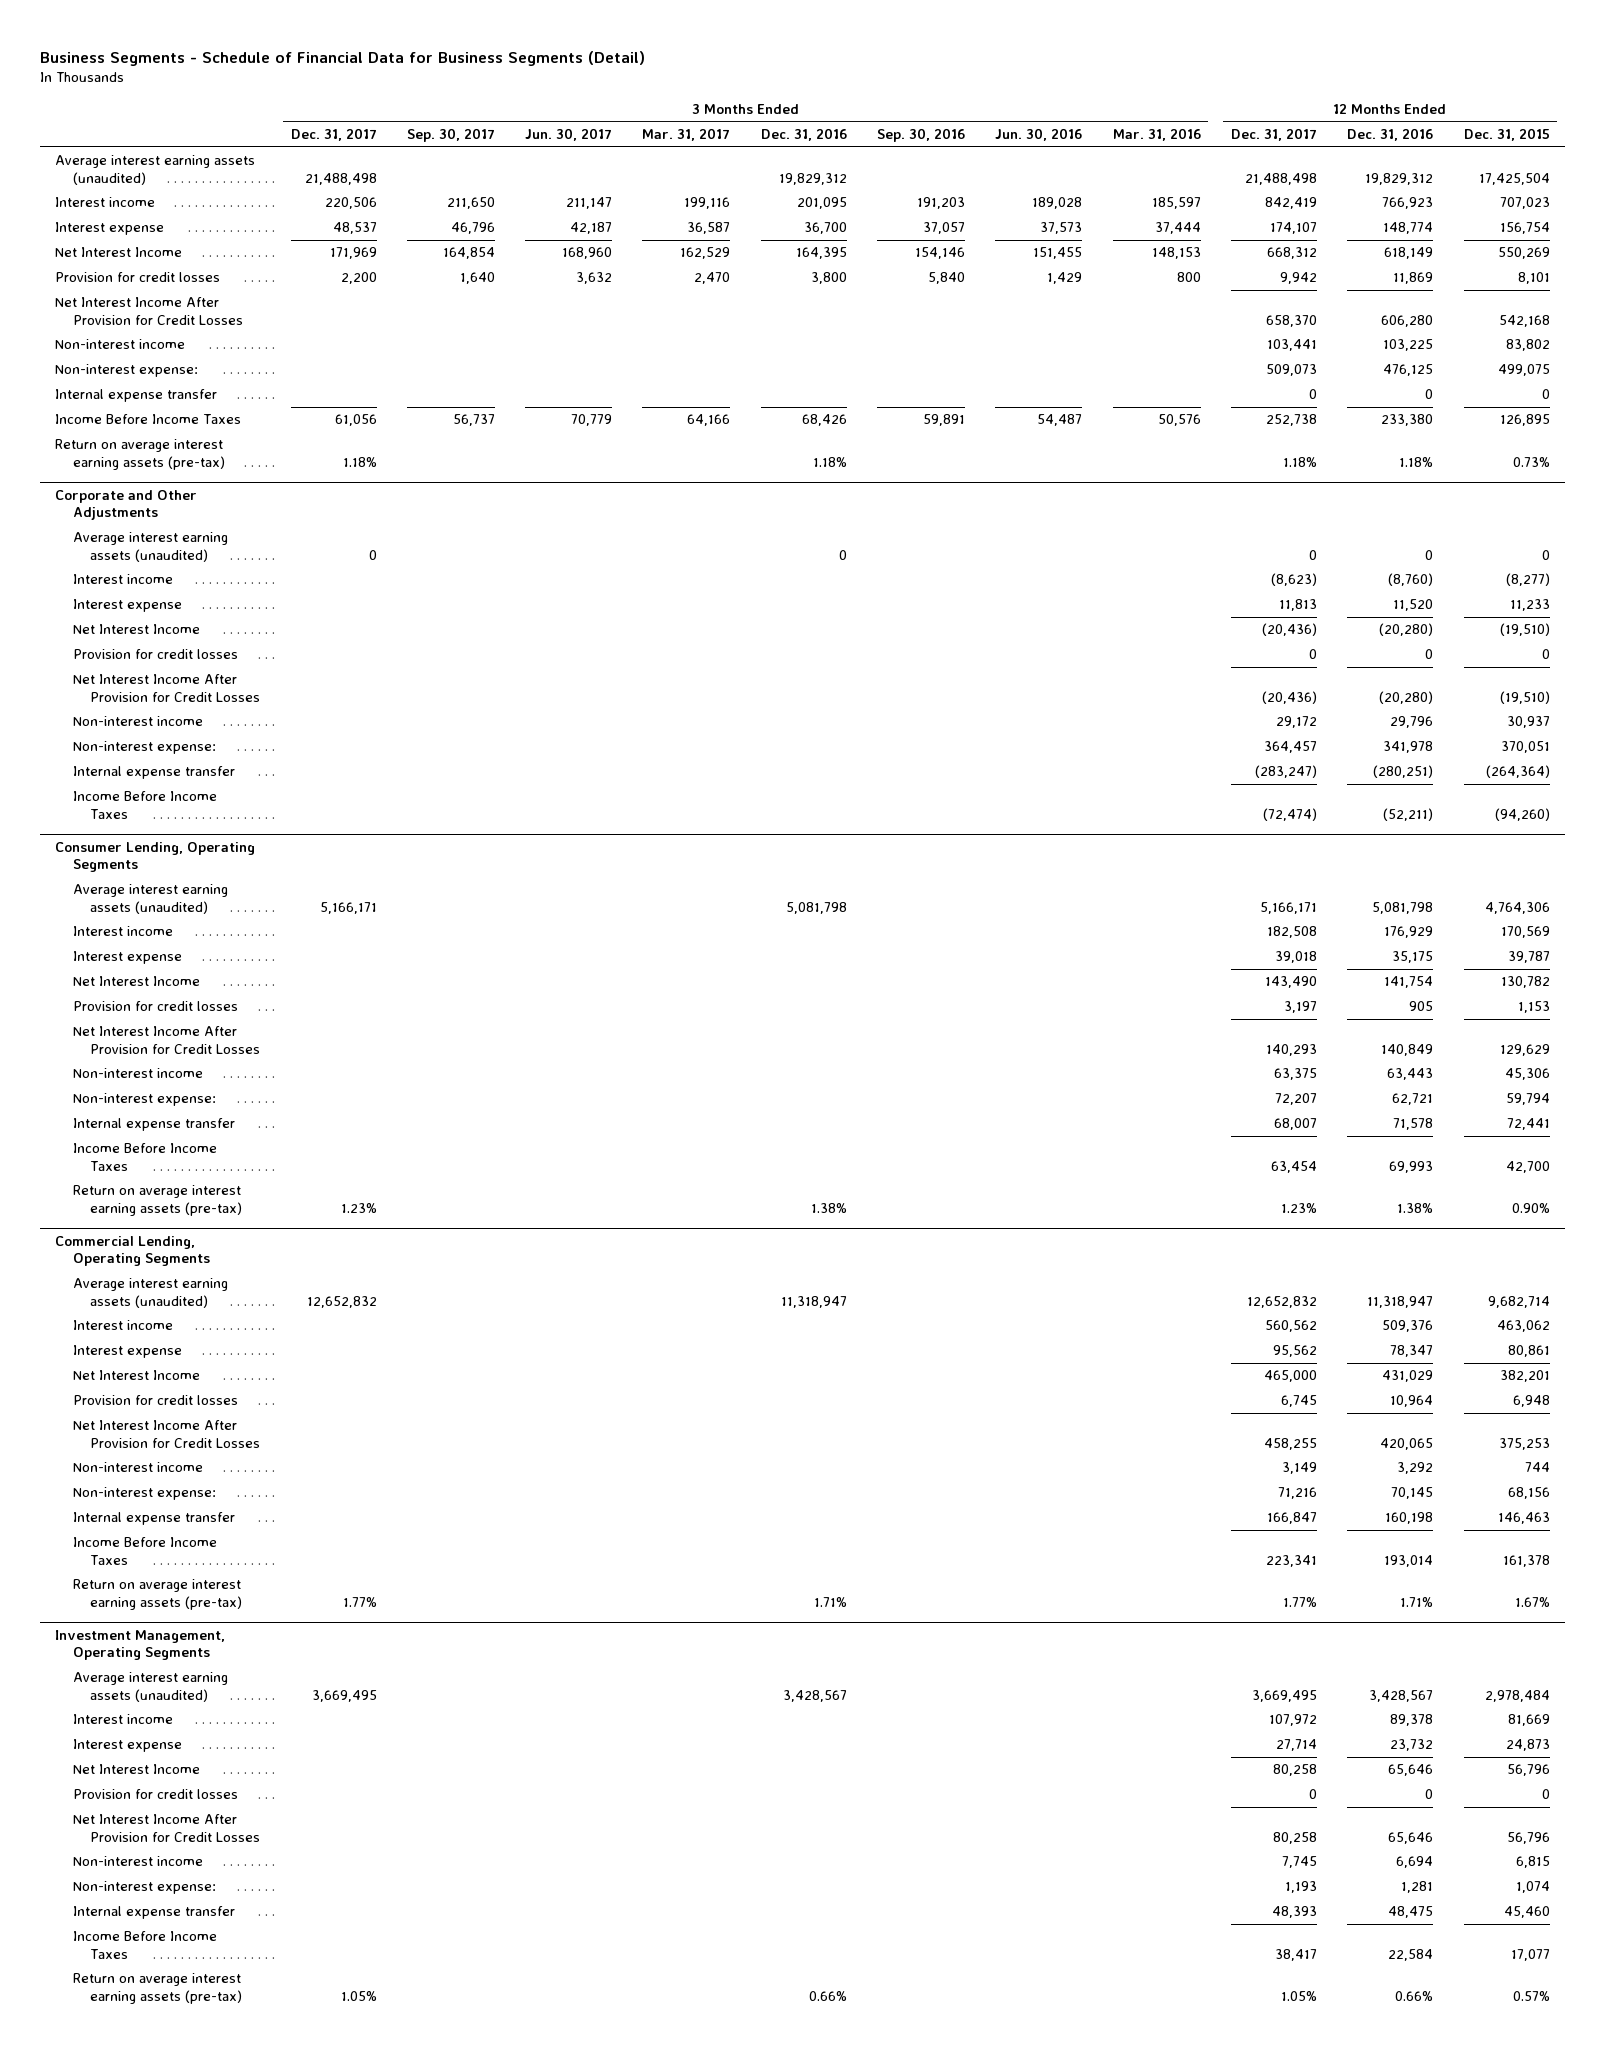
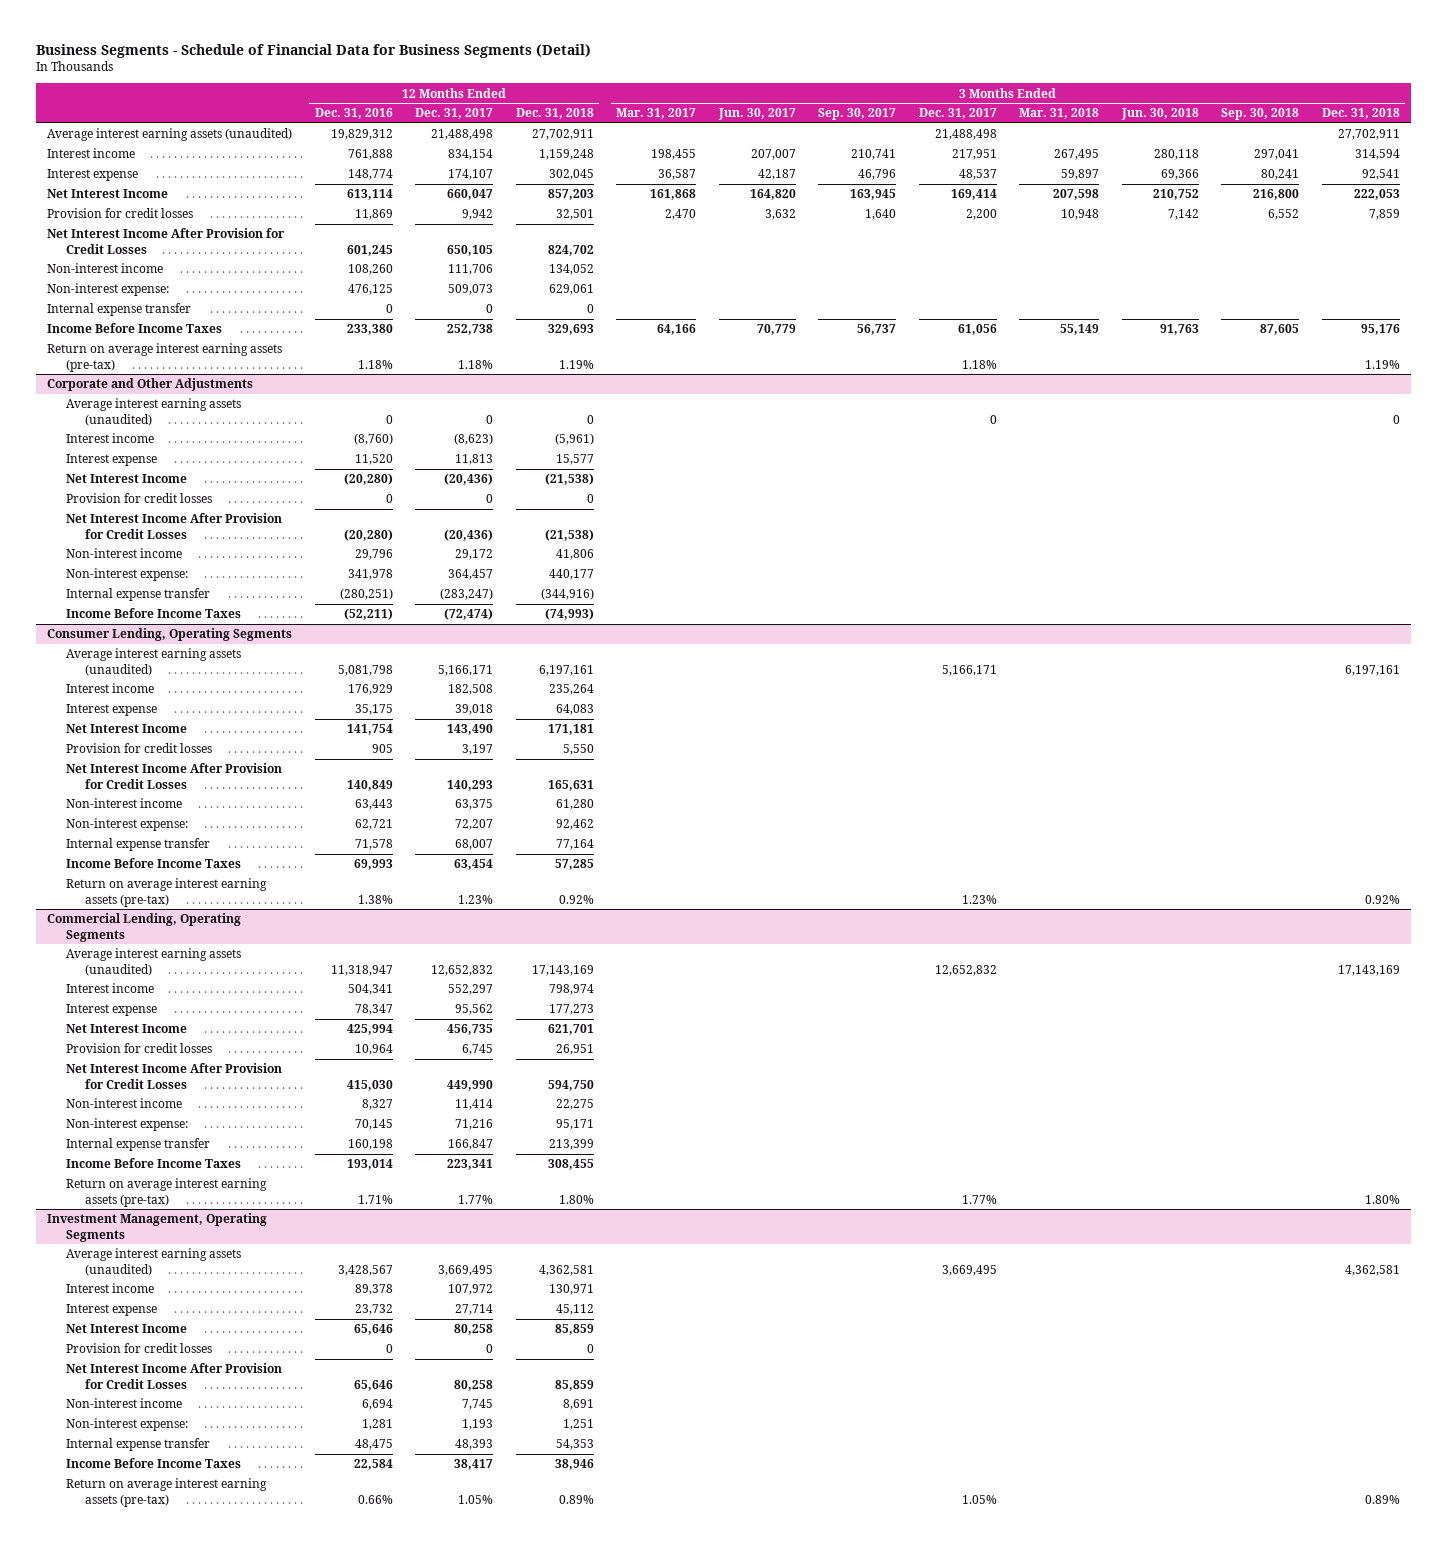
[760,128,847,142] Dec. 31, 2016 -> none
[877,128,966,143] Sep. 30, 2016 -> none
[995,128,1083,142] Jun. 30, 2016 -> none
[1112,128,1201,142] Mar. 31, 2016 -> none
[1463,128,1550,142] Dec. 31, 2015 -> none
none -> [515,108,594,120] Dec. 31, 2018
none -> [1019,108,1100,120] Mar. 31, 2018
none -> [1120,108,1199,121] Jun. 30, 2018
none -> [1221,108,1300,121] Sep. 30, 2018
none -> [1321,108,1400,120] Dec. 31, 2018
[324,197,377,210] 220,506 -> [951,149,997,161] 217,951
[446,197,495,210] 211,650 -> [851,149,897,161] 210,741
[566,197,613,210] 211,147 -> [750,149,796,161] 207,007
[684,197,731,210] 199,116 -> [651,149,697,161] 198,455
[1264,197,1317,210] 842,419 -> [448,149,494,161] 834,154
[1382,197,1434,210] 766,923 -> [347,149,393,161] 761,888
[329,247,377,260] 171,969 -> [950,189,997,201] 169,414
[442,247,495,260] 164,854 -> [850,189,897,201] 163,945
[562,247,613,260] 168,960 -> [749,189,796,201] 164,820
[680,247,731,260] 162,529 -> [650,189,697,201] 161,868
[1266,247,1317,260] 668,312 -> [447,189,494,201] 660,047
[1384,247,1434,260] 618,149 -> [346,189,393,201] 613,114
[1265,314,1317,327] 658,370 -> [447,244,494,256] 650,105
[1381,314,1434,327] 606,280 -> [346,244,393,256] 601,245
[1266,339,1317,352] 103,441 -> [448,264,494,276] 111,706
[1383,339,1434,352] 103,225 -> [347,264,393,276] 108,260
[1264,1320,1317,1333] 560,562 -> [448,984,494,996] 552,297
[1382,1320,1434,1333] 509,376 -> [347,984,393,996] 504,341
[1263,1370,1317,1383] 465,000 -> [447,1024,494,1036] 456,735
[1382,1370,1434,1383] 431,029 -> [346,1024,393,1036] 425,994
[1263,1437,1317,1450] 458,255 -> [447,1079,494,1091] 449,990
[1380,1437,1434,1450] 420,065 -> [346,1079,393,1091] 415,030
[1281,1462,1317,1475] 3,149 -> [455,1099,494,1111] 11,414
[1397,1462,1434,1475] 3,292 -> [361,1099,393,1111] 8,327

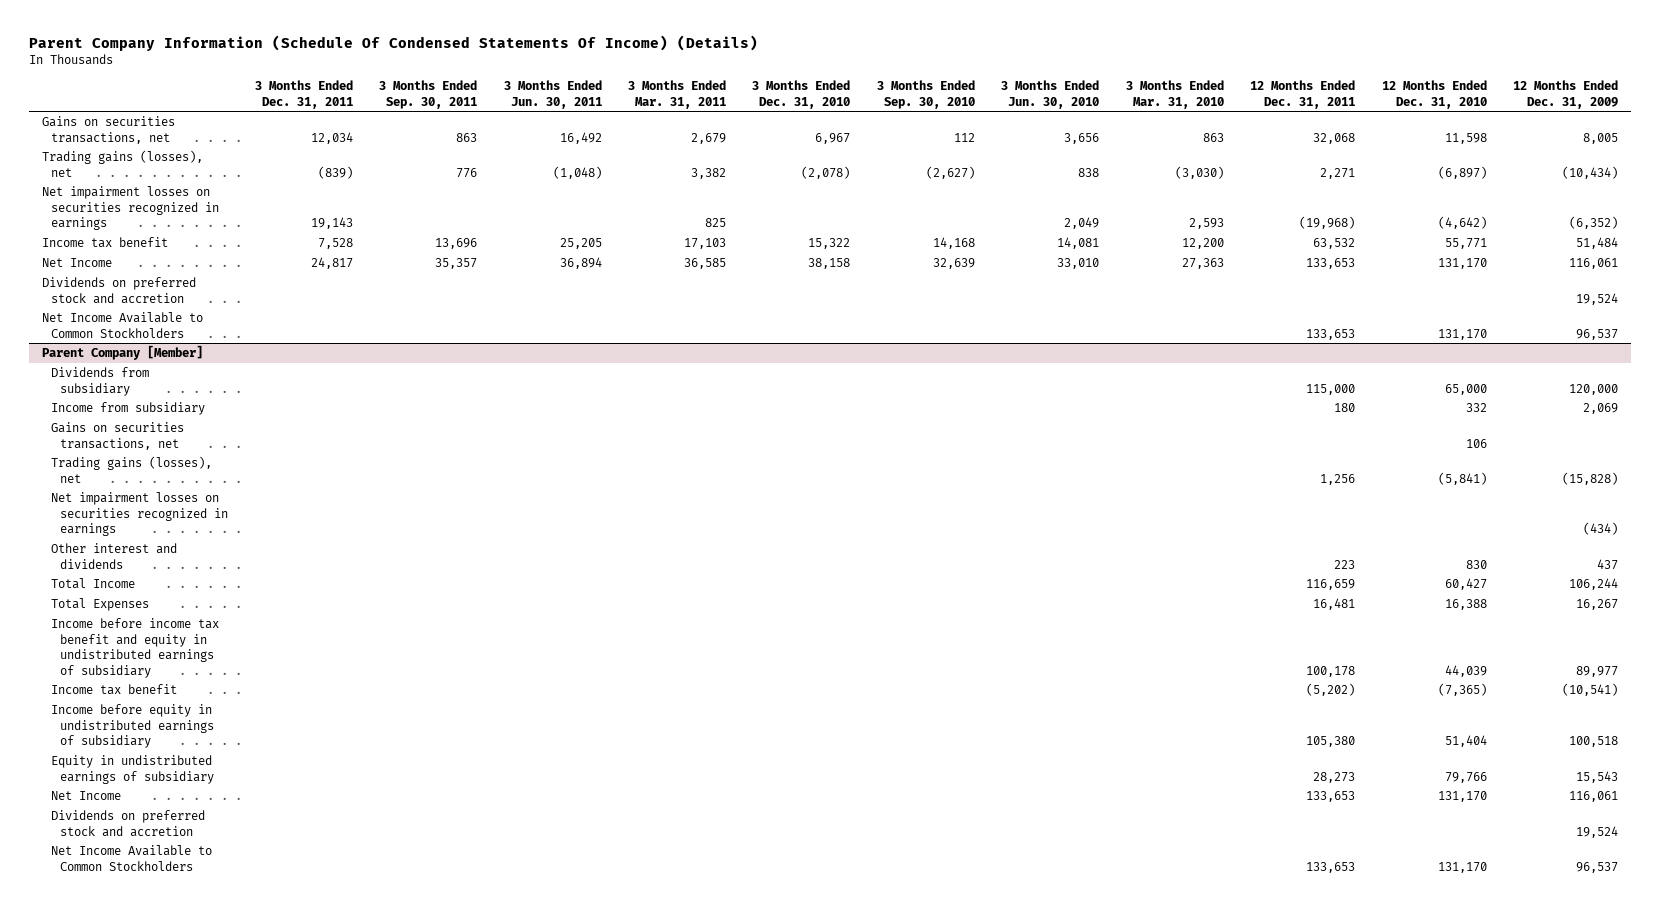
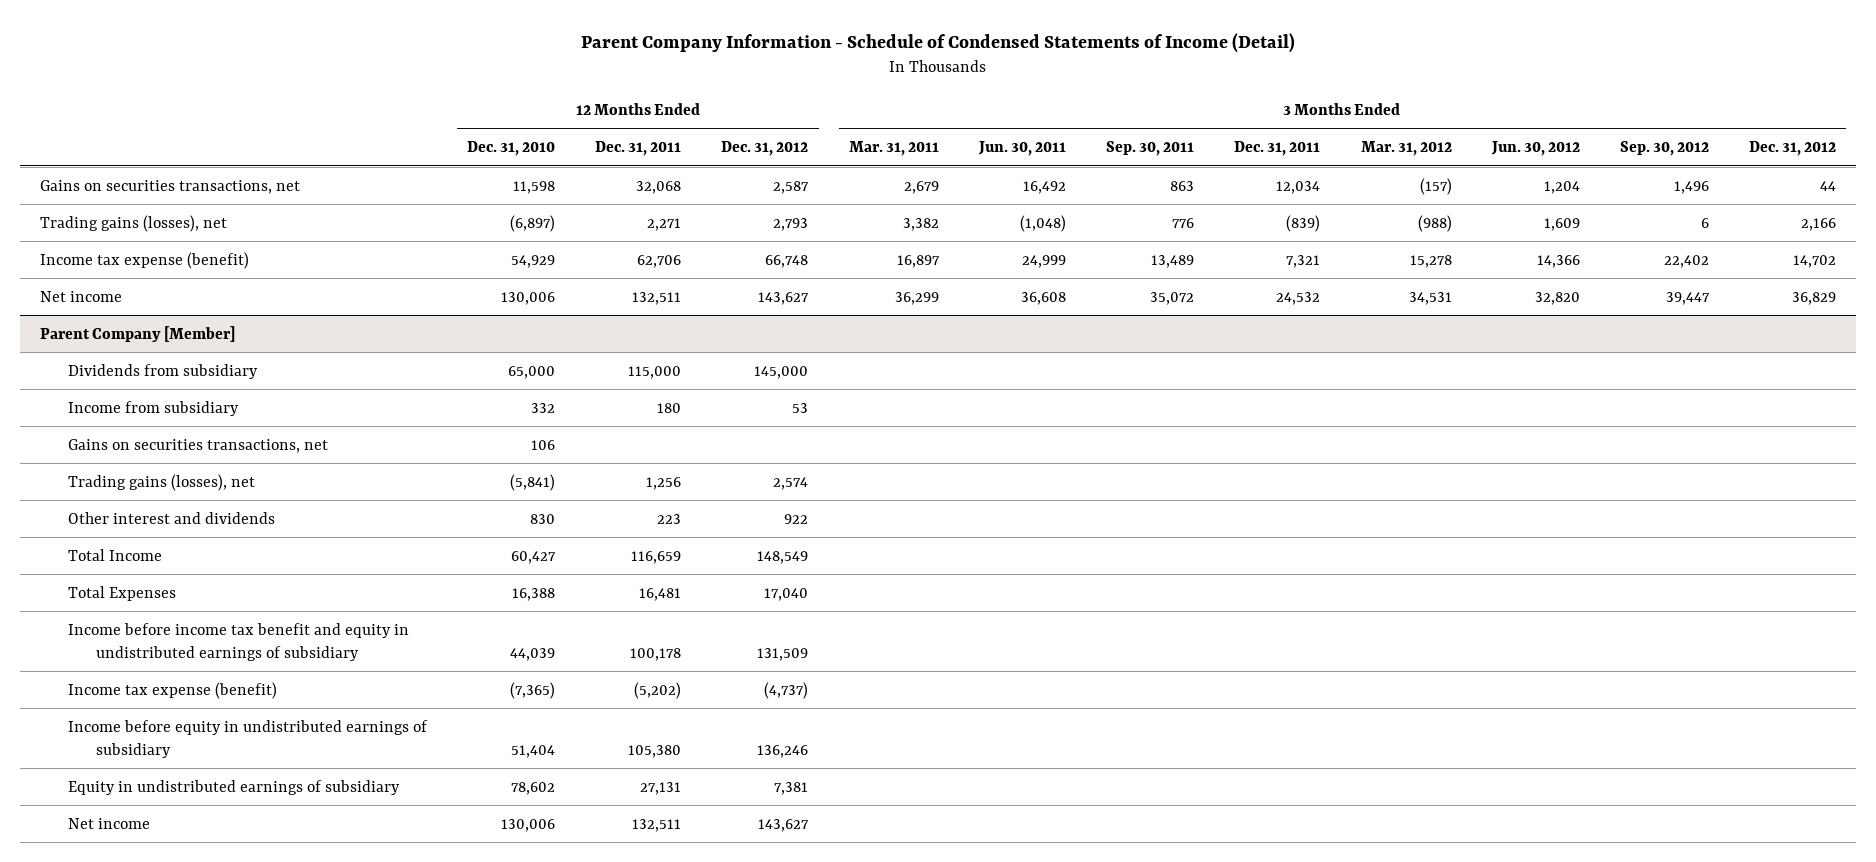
[28,34,758,51] Parent Company Information (Schedule Of Condensed Statements Of Income) (Details) -> [580,32,1295,53] Parent Company Information - Schedule of Condensed Statements of Income (Detail)
[752,80,851,109] 3 Months Ended Dec. 31, 2010 -> none
[876,80,975,109] 3 Months Ended Sep. 30, 2010 -> none
[1001,80,1100,109] 3 Months Ended Jun. 30, 2010 -> none
[1125,80,1224,109] 3 Months Ended Mar. 31, 2010 -> none
[1512,80,1618,109] 12 Months Ended Dec. 31, 2009 -> none
none -> [721,141,809,157] Dec. 31, 2012
none -> [1360,141,1452,157] Mar. 31, 2012
none -> [1490,141,1580,157] Jun. 30, 2012
none -> [1619,141,1709,157] Sep. 30, 2012
none -> [1749,141,1837,157] Dec. 31, 2012
[42,186,220,231] Net impairment losses on securities recognized in earnings -> none
[42,277,197,304] Dividends on preferred stock and accretion -> none
[42,312,204,338] Net Income Available to Common Stockholders -> none
[42,237,169,249] Income tax benefit -> [39,251,249,269] Income tax expense (benefit)
[317,238,353,250] 7,528 -> [1286,254,1321,268] 7,321
[435,238,478,250] 13,696 -> [1151,254,1195,268] 13,489
[559,238,602,250] 25,205 -> [1021,254,1066,268] 24,999
[684,238,727,250] 17,103 -> [896,254,940,268] 16,897
[1313,238,1356,250] 63,532 -> [637,254,682,268] 62,706
[1444,238,1487,250] 55,771 -> [511,254,556,268] 54,929
[42,258,113,268] Net Income -> [39,290,122,302] Net income
[310,257,353,270] 24,817 -> [1276,291,1321,305] 24,532
[435,258,478,270] 35,357 -> [1150,291,1195,305] 35,072
[559,257,602,270] 36,894 -> [1020,291,1066,305] 36,608
[684,258,727,270] 36,585 -> [894,291,939,305] 36,299
[1306,258,1356,270] 133,653 -> [632,291,682,305] 132,511
[1437,258,1487,270] 131,170 -> [501,291,556,305] 130,006
[51,492,229,537] Net impairment losses on securities recognized in earnings -> none
[51,684,178,696] Income tax benefit -> [67,681,277,699] Income tax expense (benefit)
[51,810,206,837] Dividends on preferred stock and accretion -> none
[51,845,213,871] Net Income Available to Common Stockholders -> none
[1313,771,1356,783] 28,273 -> [640,781,682,795] 27,131
[1444,771,1487,783] 79,766 -> [511,781,556,795] 78,602
[51,791,122,801] Net Income -> [67,817,150,829] Net income
[1306,791,1356,803] 133,653 -> [632,818,682,832] 132,511
[1437,791,1487,803] 131,170 -> [501,818,556,832] 130,006

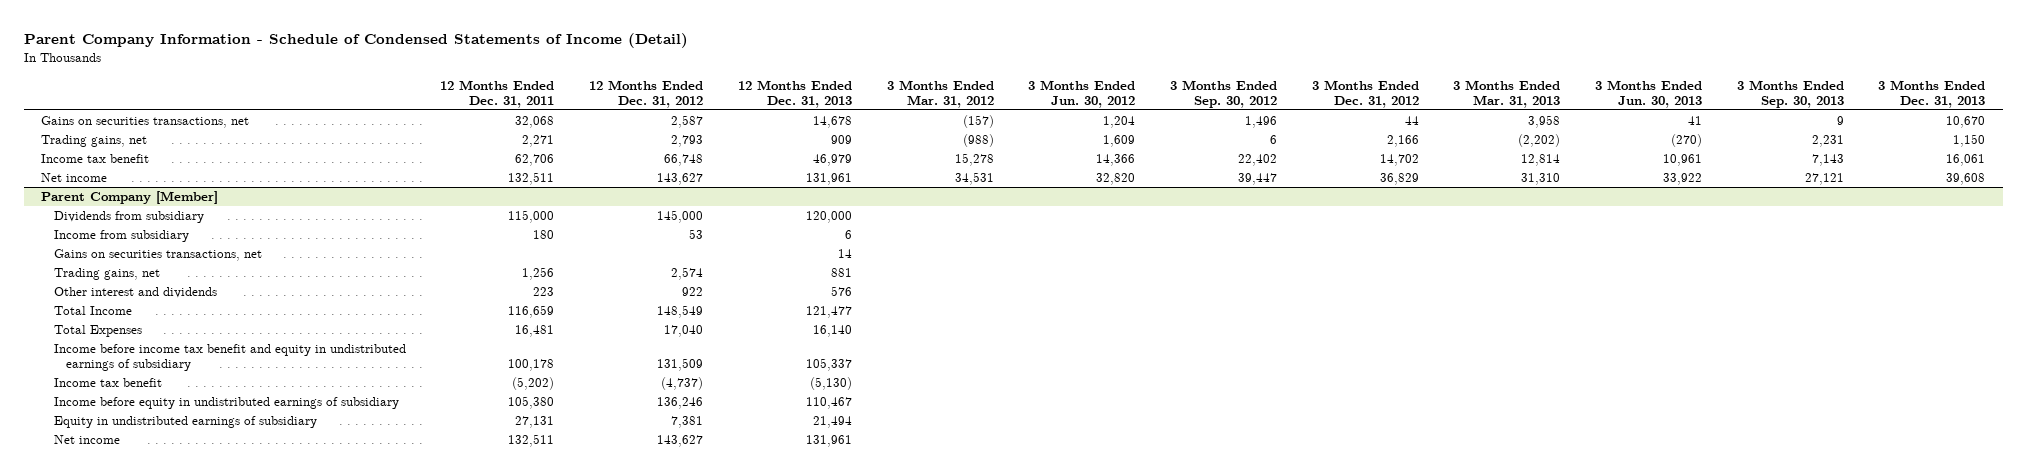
[467,141,556,157] Dec. 31, 2010 -> none
[848,141,939,157] Mar. 31, 2011 -> none
[977,141,1066,157] Jun. 30, 2011 -> none
[1106,141,1195,157] Sep. 30, 2011 -> none
[1234,141,1321,157] Dec. 31, 2011 -> none
none -> [737,79,852,108] 12 Months Ended Dec. 31, 2013
none -> [1453,79,1561,108] 3 Months Ended Mar. 31, 2013
none -> [1595,79,1703,108] 3 Months Ended Jun. 30, 2013
none -> [1736,79,1844,108] 3 Months Ended Sep. 30, 2013
none -> [1878,79,1986,108] 3 Months Ended Dec. 31, 2013
[39,214,227,232] Trading gains (losses), net -> [41,135,148,148] Trading gains, net
[39,251,249,269] Income tax expense (benefit) -> [41,154,150,164] Income tax benefit
[67,473,255,491] Trading gains (losses), net -> [53,268,160,281] Trading gains, net
[67,681,277,699] Income tax expense (benefit) -> [53,378,162,388] Income tax benefit

